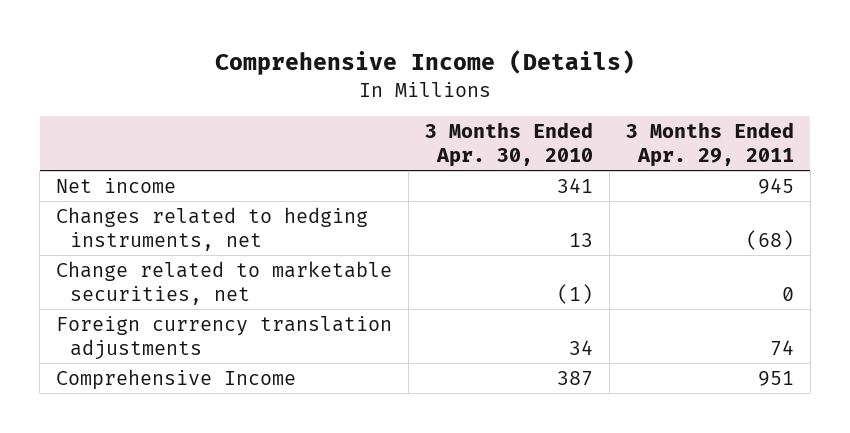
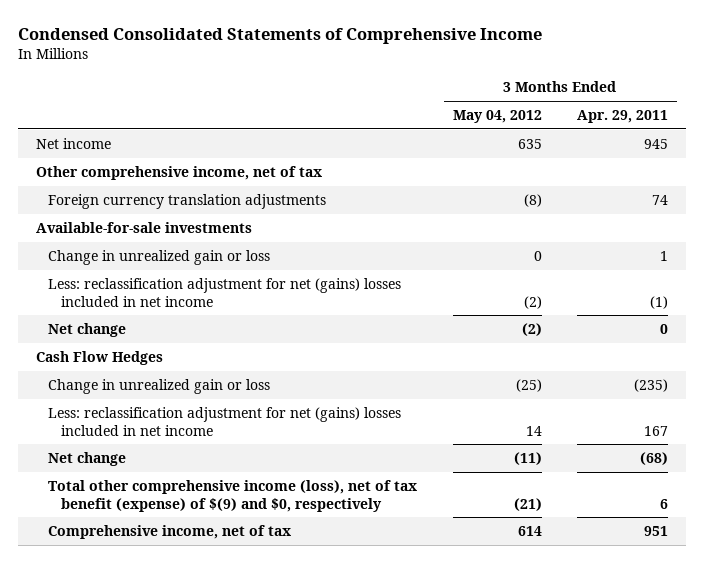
[214,50,635,76] Comprehensive Income (Details) -> [18,28,543,45] Condensed Consolidated Statements of Comprehensive Income
[424,122,593,167] 3 Months Ended Apr. 30, 2010 -> none
none -> [452,109,542,123] May 04, 2012
[56,207,369,251] Changes related to hedging instruments, net -> none
[56,261,393,305] Change related to marketable securities, net -> none
none -> [36,165,323,180] Other comprehensive income, net of tax
none -> [36,221,253,233] Available-for-sale investments
none -> [48,249,271,265] Change in unrealized gain or loss
none -> [48,277,402,307] Less: reclassification adjustment for net (gains) losses included in net income
none -> [48,322,127,337] Net change
none -> [36,350,164,365] Cash Flow Hedges
none -> [48,378,271,394] Change in unrealized gain or loss
none -> [48,406,402,436] Less: reclassification adjustment for net (gains) losses included in net income
none -> [48,451,127,466] Net change
none -> [48,479,418,512] Total other comprehensive income (loss), net of tax benefit (expense) of $(9) and $0, respectively
[56,369,297,391] Comprehensive Income -> [48,524,292,539] Comprehensive income, net of tax

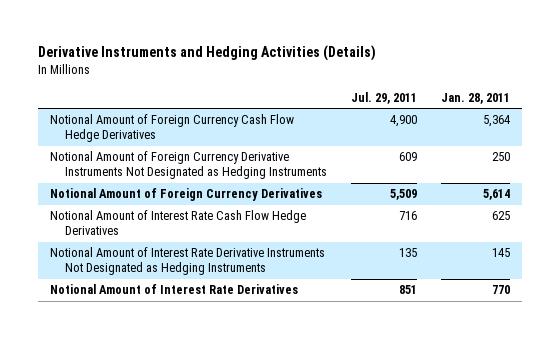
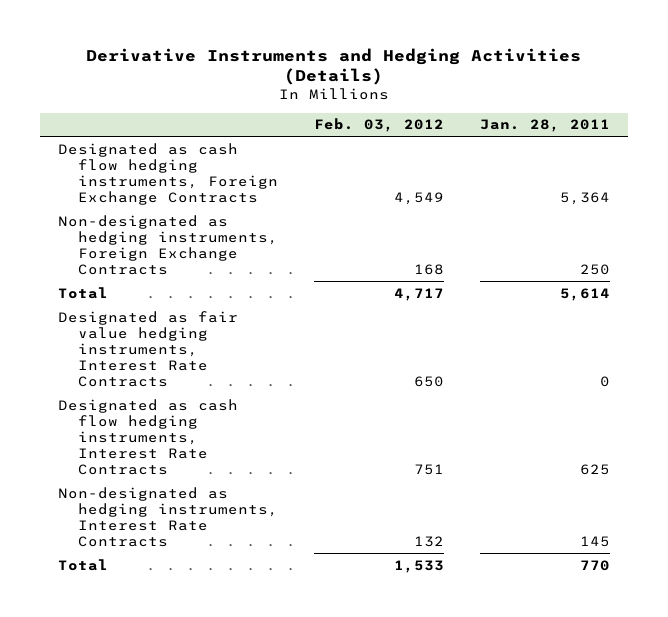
[351,91,418,104] Jul. 29, 2011 -> none
none -> [313,118,444,133] Feb. 03, 2012
[50,114,295,143] Notional Amount of Foreign Currency Cash Flow Hedge Derivatives -> [57,142,278,205] Designated as cash flow hedging instruments, Foreign Exchange Contracts
[50,151,328,180] Notional Amount of Foreign Currency Derivative Instruments Not Designated as Hedging Instruments -> [57,214,278,275] Non-designated as hedging instruments, Foreign Exchange Contracts
[50,188,323,202] Notional Amount of Foreign Currency Derivatives -> [57,286,108,299] Total
none -> [57,310,238,387] Designated as fair value hedging instruments, Interest Rate Contracts
[50,210,307,236] Notional Amount of Interest Rate Cash Flow Hedge Derivatives -> [57,398,238,475] Designated as cash flow hedging instruments, Interest Rate Contracts
[50,247,326,276] Notional Amount of Interest Rate Derivative Instruments Not Designated as Hedging Instruments -> [57,486,278,547] Non-designated as hedging instruments, Interest Rate Contracts
[50,284,299,295] Notional Amount of Interest Rate Derivatives -> [57,558,108,571] Total

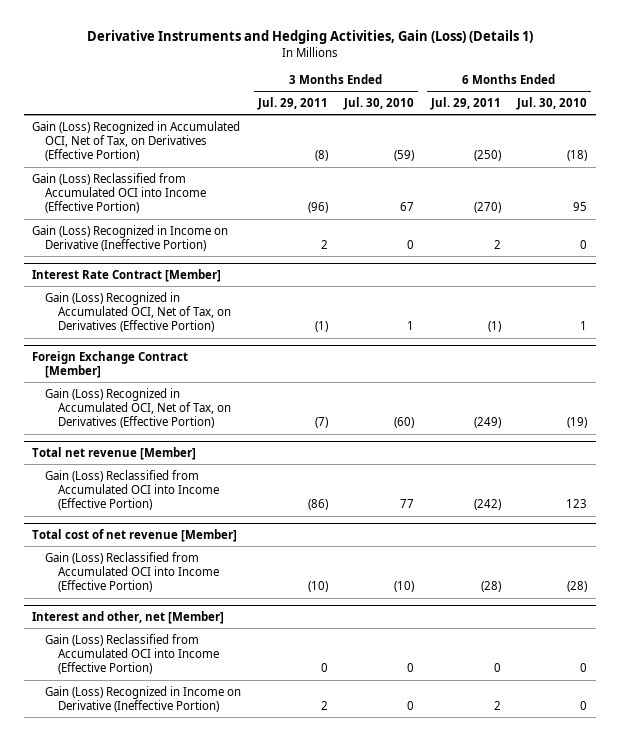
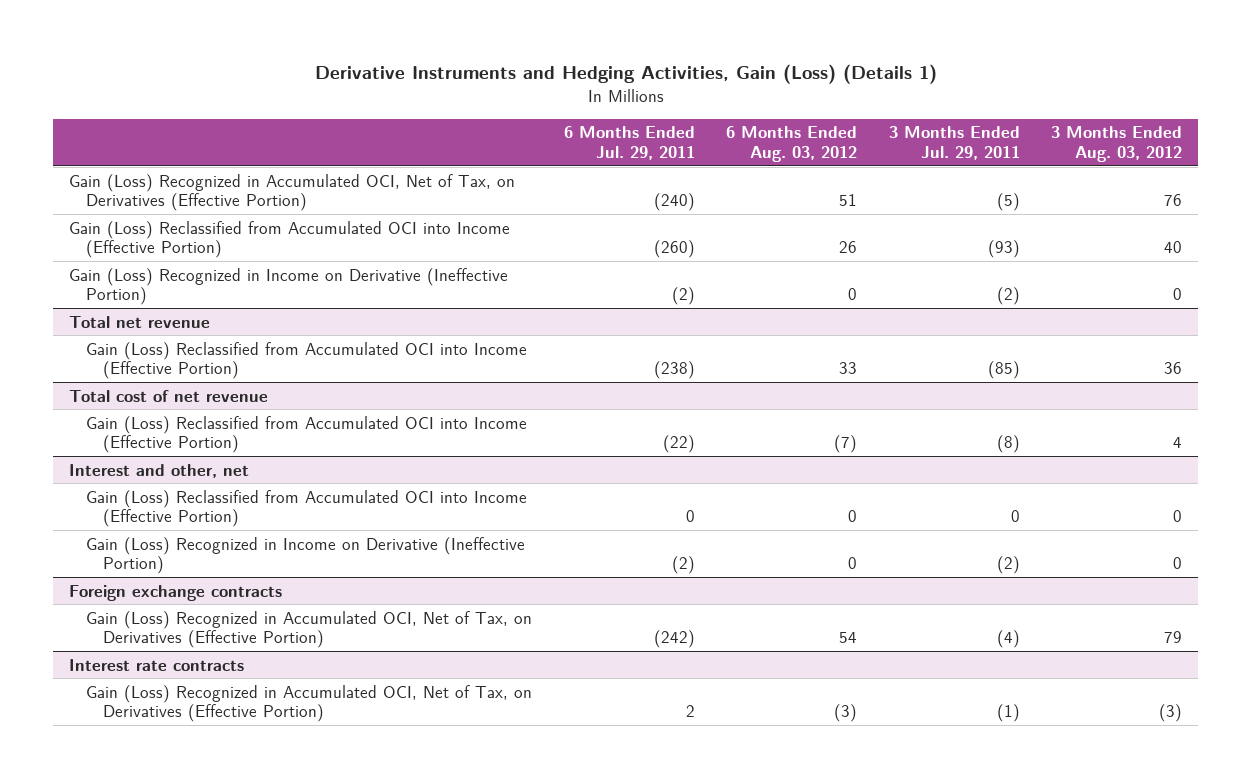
[343,96,415,110] Jul. 30, 2010 -> none
[516,96,588,110] Jul. 30, 2010 -> none
none -> [726,126,858,162] 6 Months Ended Aug. 03, 2012
none -> [1051,126,1183,162] 3 Months Ended Aug. 03, 2012
[31,268,221,282] Interest Rate Contract [Member] -> none
[45,291,232,333] Gain (Loss) Recognized in Accumulated OCI, Net of Tax, on Derivatives (Effective Portion) -> none
[31,350,188,378] Foreign Exchange Contract [Member] -> none
[45,387,232,429] Gain (Loss) Recognized in Accumulated OCI, Net of Tax, on Derivatives (Effective Portion) -> none
[314,150,328,162] (8) -> [996,193,1020,212] (5)
[473,150,501,162] (250) -> [653,193,695,212] (240)
[307,202,328,214] (96) -> [987,240,1020,259] (93)
[473,202,501,214] (270) -> [653,240,695,259] (260)
[320,239,328,249] 2 -> [996,287,1020,306] (2)
[493,239,501,249] 2 -> [671,287,695,306] (2)
[31,446,196,460] Total net revenue [Member] -> [69,315,211,328] Total net revenue
[307,499,328,511] (86) -> [987,361,1020,380] (85)
[473,499,501,511] (242) -> [653,361,695,380] (238)
[31,528,237,542] Total cost of net revenue [Member] -> [69,389,269,402] Total cost of net revenue
[307,581,328,593] (10) -> [996,435,1020,454] (8)
[480,581,501,593] (28) -> [662,435,695,454] (22)
[31,610,224,624] Interest and other, net [Member] -> [69,463,250,478] Interest and other, net
[320,700,328,710] 2 -> [996,556,1020,575] (2)
[493,700,501,710] 2 -> [671,556,695,575] (2)
none -> [69,584,283,601] Foreign exchange contracts
none -> [86,610,533,649] Gain (Loss) Recognized in Accumulated OCI, Net of Tax, on Derivatives (Effective Portion)
none -> [69,658,245,671] Interest rate contracts
none -> [86,684,533,723] Gain (Loss) Recognized in Accumulated OCI, Net of Tax, on Derivatives (Effective Portion)

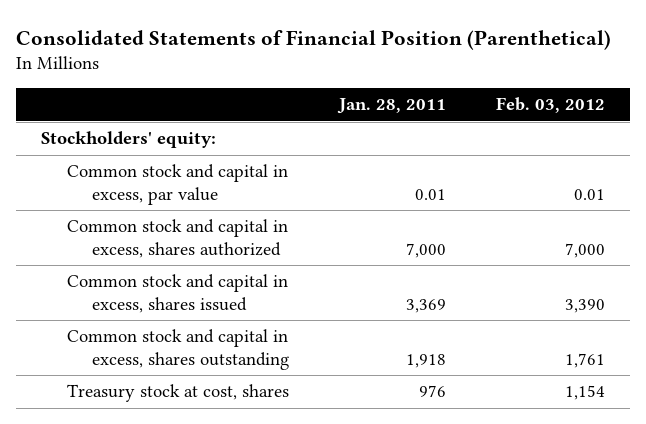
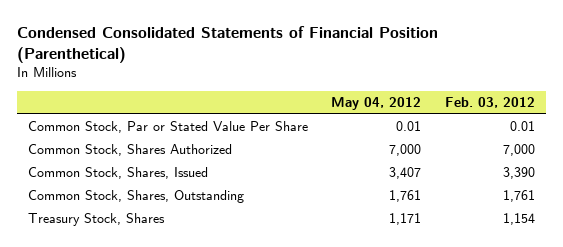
[16,29,612,50] Consolidated Statements of Financial Position (Parenthetical) -> [16,25,438,63] Condensed Consolidated Statements of Financial Position (Parenthetical)
[337,98,447,115] Jan. 28, 2011 -> none
none -> [331,97,422,111] May 04, 2012
[41,131,217,149] Stockholders' equity: -> none
[66,164,288,205] Common stock and capital in excess, par value -> [28,121,309,134] Common Stock, Par or Stated Value Per Share
[66,219,288,258] Common stock and capital in excess, shares authorized -> [28,144,233,157] Common Stock, Shares Authorized
[66,274,288,313] Common stock and capital in excess, shares issued -> [28,167,209,180] Common Stock, Shares, Issued
[66,329,290,370] Common stock and capital in excess, shares outstanding -> [28,190,245,204] Common Stock, Shares, Outstanding
[66,384,289,403] Treasury stock at cost, shares -> [28,213,166,227] Treasury Stock, Shares

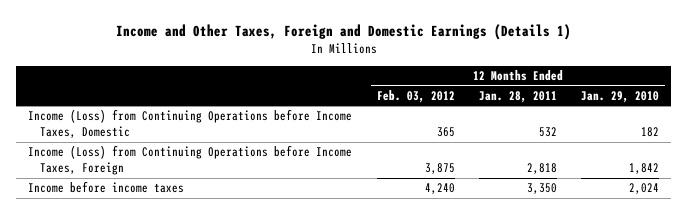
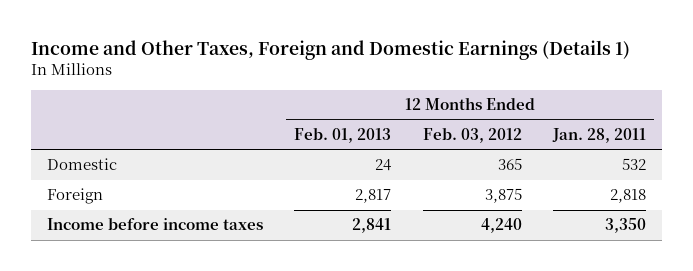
[581,90,660,103] Jan. 29, 2010 -> none
none -> [294,128,392,144] Feb. 01, 2013
[28,109,353,139] Income (Loss) from Continuing Operations before Income Taxes, Domestic -> [46,158,117,171] Domestic
[28,145,353,176] Income (Loss) from Continuing Operations before Income Taxes, Foreign -> [46,188,103,205] Foreign

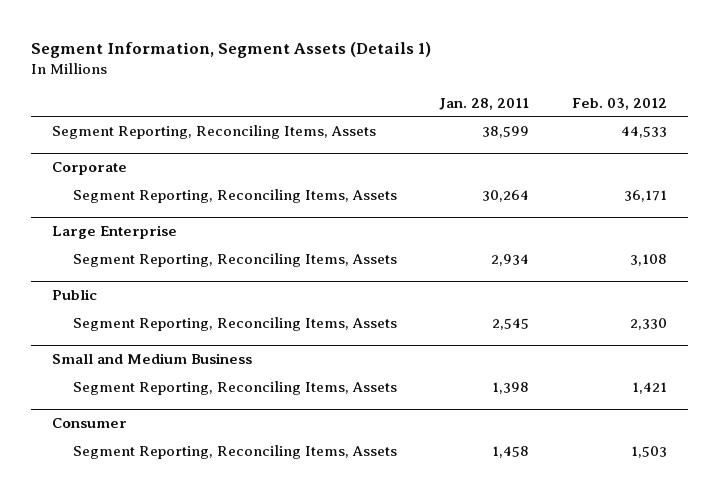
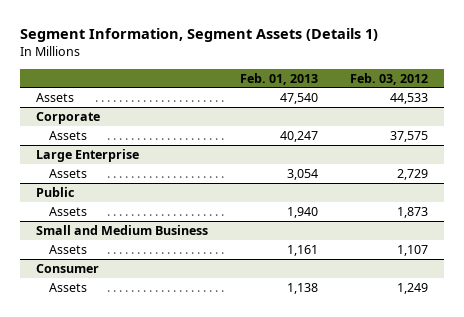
[439,97,530,110] Jan. 28, 2011 -> none
none -> [239,72,318,85] Feb. 01, 2013
[52,124,377,139] Segment Reporting, Reconciling Items, Assets -> [35,92,74,102] Assets
[73,188,398,203] Segment Reporting, Reconciling Items, Assets -> [48,130,87,140] Assets
[623,189,667,202] 36,171 -> [390,130,429,142] 37,575
[73,252,398,267] Segment Reporting, Reconciling Items, Assets -> [48,168,87,178] Assets
[629,253,667,266] 3,108 -> [397,168,429,180] 2,729
[73,316,398,331] Segment Reporting, Reconciling Items, Assets -> [48,206,87,216] Assets
[629,317,667,330] 2,330 -> [397,206,429,218] 1,873
[73,380,398,395] Segment Reporting, Reconciling Items, Assets -> [48,244,87,254] Assets
[631,381,667,394] 1,421 -> [397,244,429,256] 1,107
[73,444,398,459] Segment Reporting, Reconciling Items, Assets -> [48,282,87,292] Assets
[630,445,667,458] 1,503 -> [397,282,429,294] 1,249

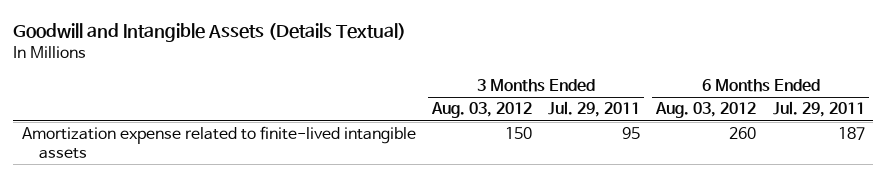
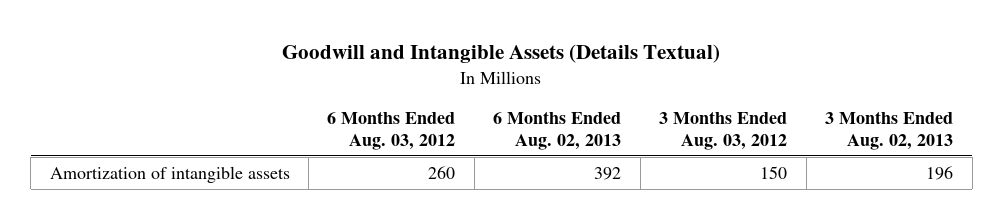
[548,101,641,118] Jul. 29, 2011 -> none
[772,101,865,118] Jul. 29, 2011 -> none
none -> [493,111,622,150] 6 Months Ended Aug. 02, 2013
none -> [825,111,954,150] 3 Months Ended Aug. 02, 2013
[21,126,416,159] Amortization expense related to finite-lived intangible assets -> [49,166,290,184] Amortization of intangible assets

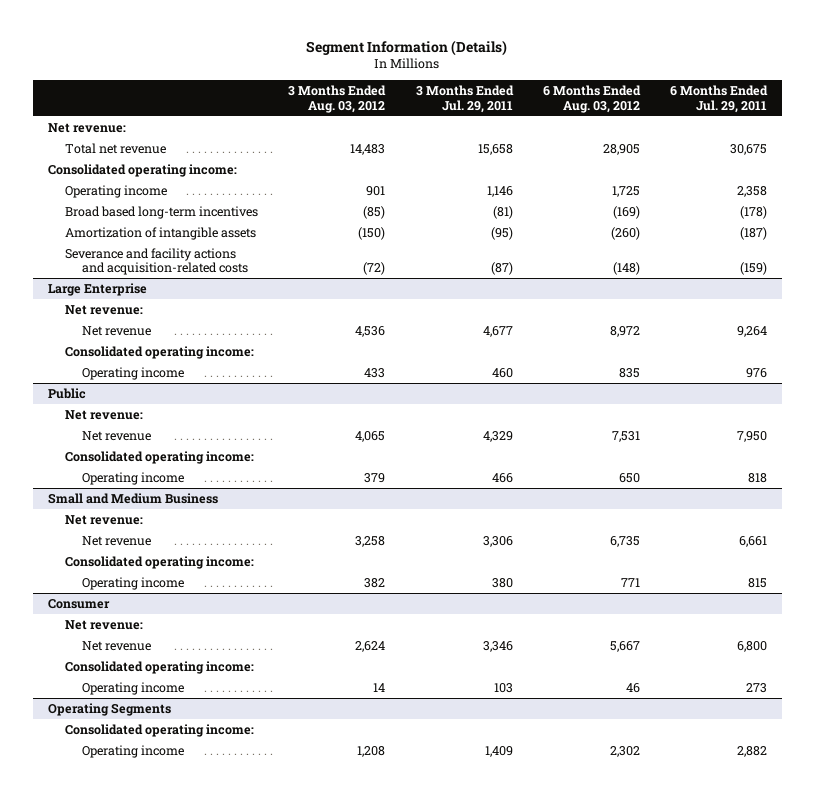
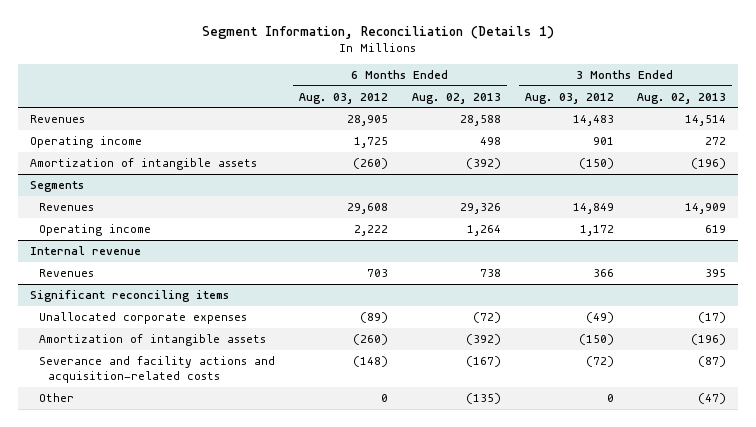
[306,39,508,56] Segment Information (Details) -> [202,26,555,40] Segment Information, Reconciliation (Details 1)
[415,85,514,113] 3 Months Ended Jul. 29, 2011 -> none
[670,85,769,113] 6 Months Ended Jul. 29, 2011 -> none
none -> [411,92,501,104] Aug. 02, 2013
none -> [637,92,727,104] Aug. 02, 2013
[47,122,126,133] Net revenue: -> none
[47,163,237,177] Consolidated operating income: -> none
[64,142,166,154] Total net revenue -> [29,114,85,123] Revenues
[64,205,258,219] Broad based long-term incentives -> none
none -> [29,180,84,192] Segments
none -> [39,202,95,211] Revenues
none -> [39,223,152,236] Operating income
none -> [29,245,141,255] Internal revenue
none -> [39,268,95,277] Revenues
none -> [29,289,229,302] Significant reconciling items
none -> [39,311,248,324] Unallocated corporate expenses
none -> [39,333,267,346] Amortization of intangible assets
[47,282,147,296] Large Enterprise -> none
[64,304,143,315] Net revenue: -> none
[82,325,152,336] Net revenue -> none
[64,345,254,359] Consolidated operating income: -> none
[82,366,185,380] Operating income -> none
[47,387,86,399] Public -> none
[64,409,143,420] Net revenue: -> none
[82,430,152,441] Net revenue -> none
[64,450,254,464] Consolidated operating income: -> none
[82,471,185,485] Operating income -> none
[47,492,218,504] Small and Medium Business -> none
[64,514,143,525] Net revenue: -> none
[82,535,152,546] Net revenue -> none
[64,555,254,569] Consolidated operating income: -> none
[82,576,185,590] Operating income -> none
[47,598,110,609] Consumer -> none
[64,619,143,630] Net revenue: -> none
[82,640,152,651] Net revenue -> none
[64,660,254,674] Consolidated operating income: -> none
[82,681,185,695] Operating income -> none
[47,702,171,716] Operating Segments -> none
[64,723,254,737] Consolidated operating income: -> none
[82,744,185,758] Operating income -> none
none -> [39,392,75,402] Other

